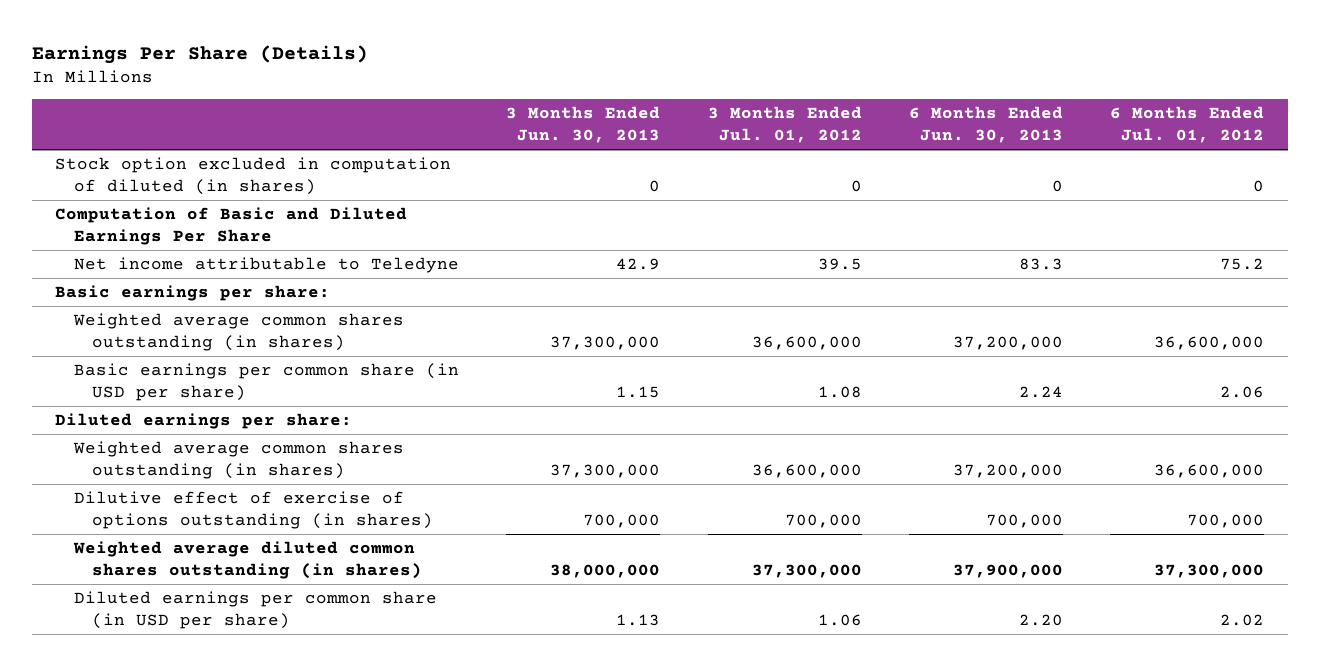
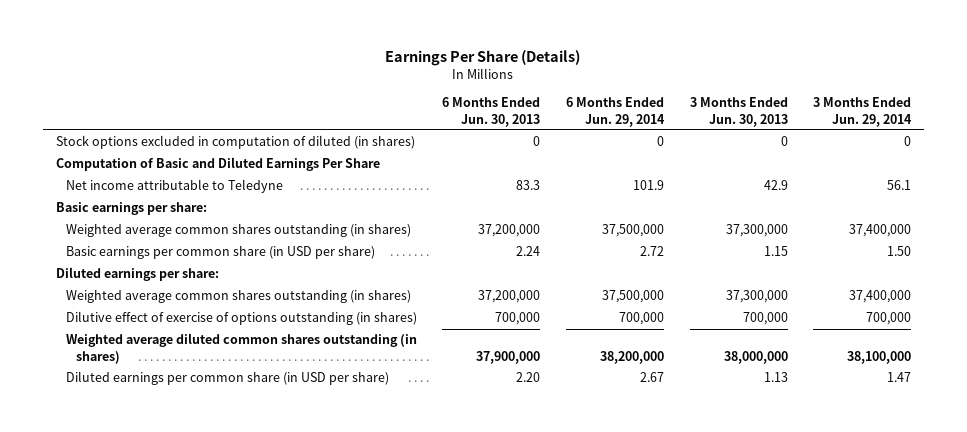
[707,106,862,144] 3 Months Ended Jul. 01, 2012 -> none
[1110,106,1265,144] 6 Months Ended Jul. 01, 2012 -> none
none -> [565,97,665,127] 6 Months Ended Jun. 29, 2014
none -> [813,97,913,127] 3 Months Ended Jun. 29, 2014
[55,157,452,196] Stock option excluded in computation of diluted (in shares) -> [55,135,415,150] Stock options excluded in computation of diluted (in shares)

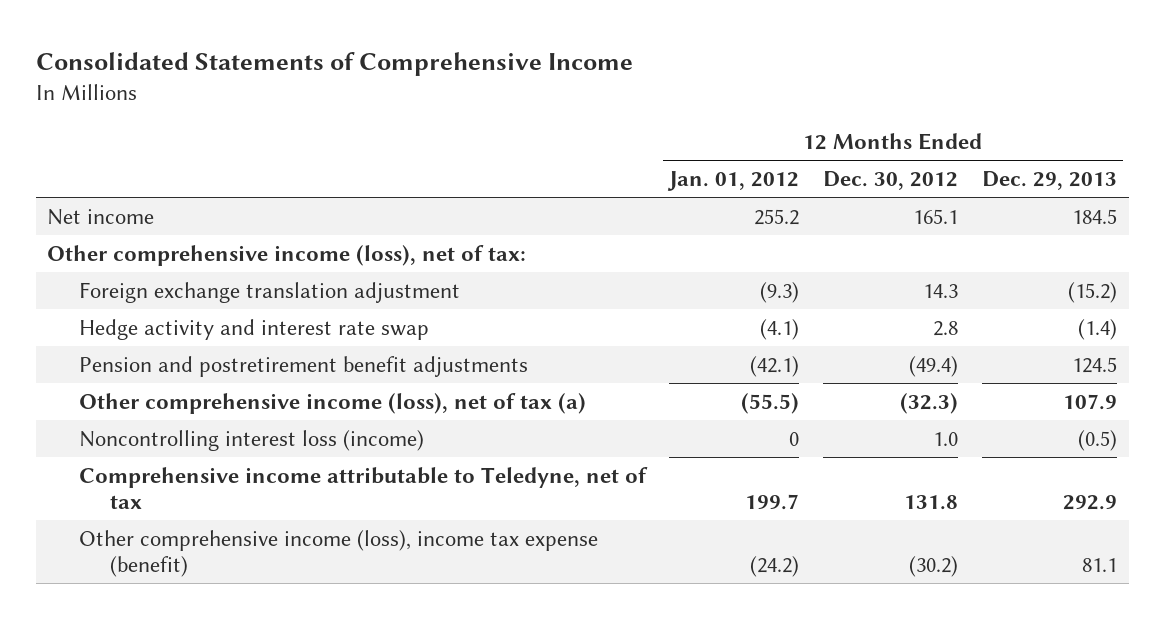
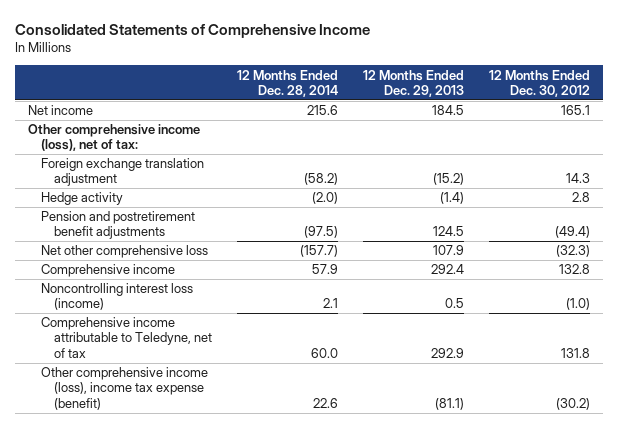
[667,170,800,191] Jan. 01, 2012 -> none
none -> [237,69,339,97] 12 Months Ended Dec. 28, 2014
[78,318,429,340] Hedge activity and interest rate swap -> [40,192,123,206] Hedge activity
[78,392,586,414] Other comprehensive income (loss), net of tax (a) -> [40,245,208,259] Net other comprehensive loss
none -> [40,264,175,278] Comprehensive income
[933,431,959,446] 1.0 -> [566,298,591,311] (1.0)
[1078,429,1118,451] (0.5) -> [445,298,465,309] 0.5
[1082,558,1118,573] 81.1 -> [435,397,465,410] (81.1)

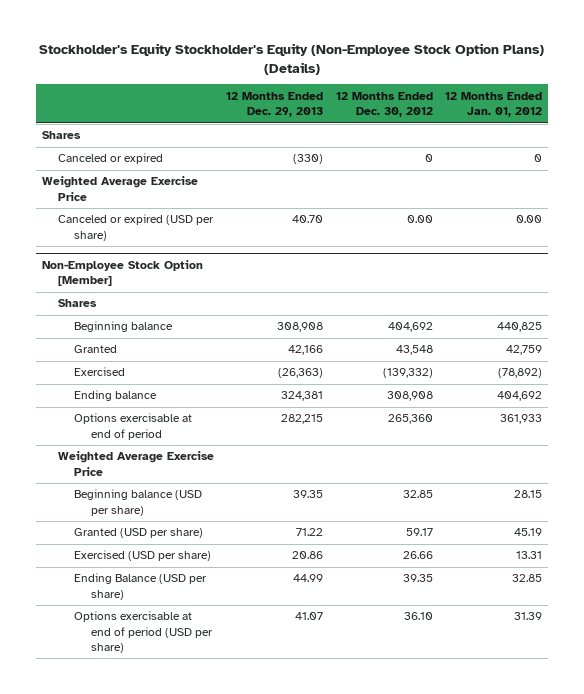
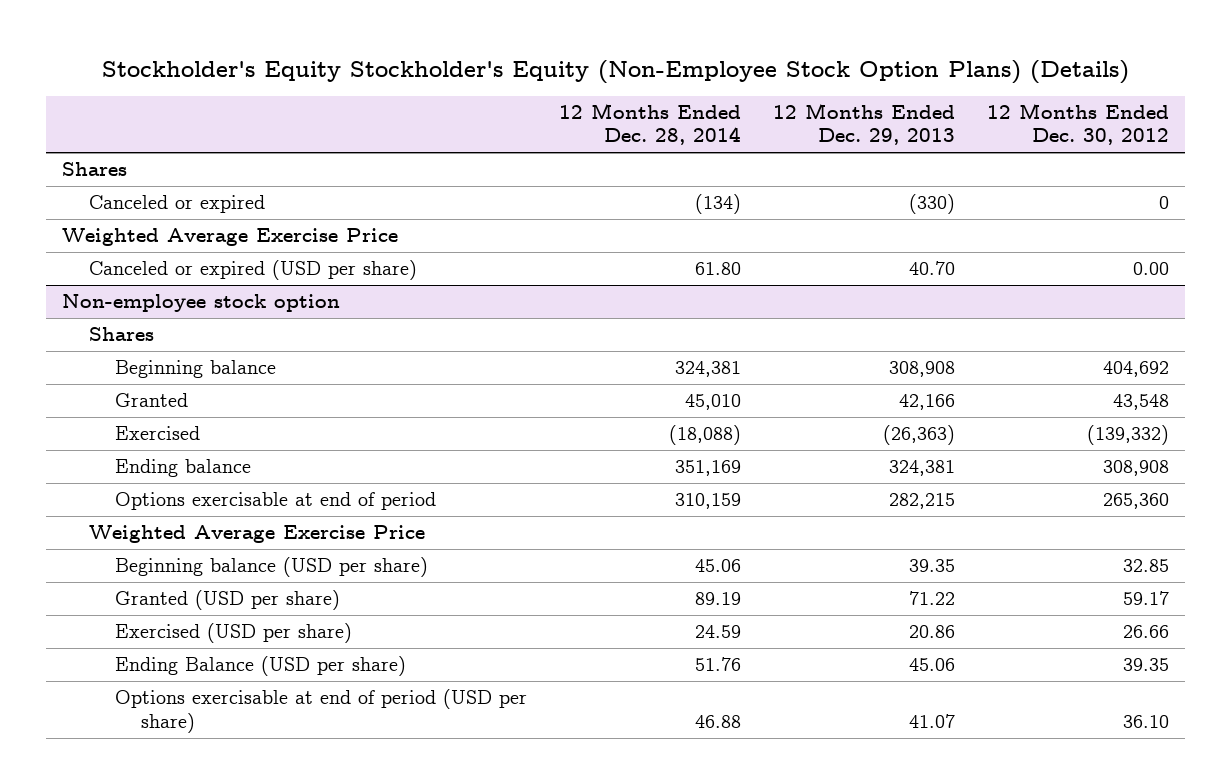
[444,91,542,118] 12 Months Ended Jan. 01, 2012 -> none
none -> [558,103,741,146] 12 Months Ended Dec. 28, 2014
[42,260,204,287] Non-Employee Stock Option [Member] -> [62,294,341,313] Non-employee stock option
[293,574,324,583] 44.99 -> [908,658,955,672] 45.06

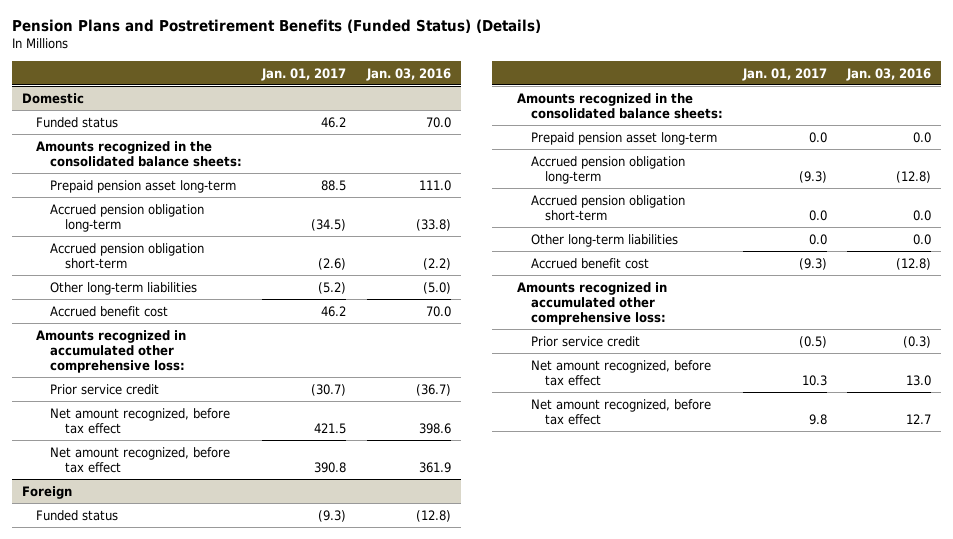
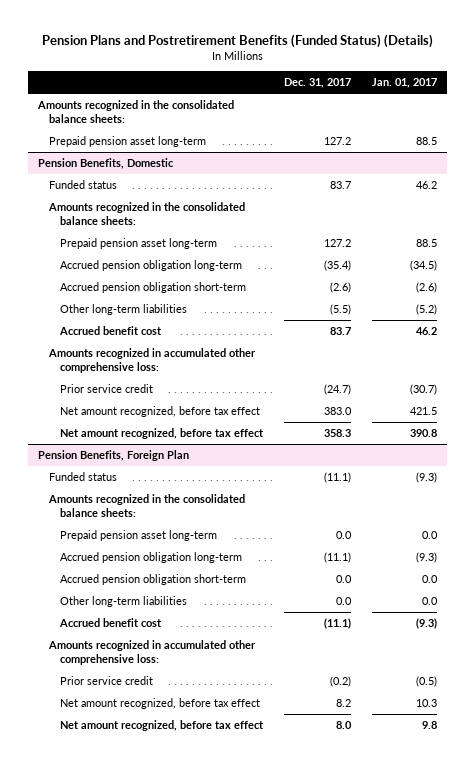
[365,67,451,81] Jan. 03, 2016 -> none
none -> [283,78,351,89] Dec. 31, 2017
[21,92,84,104] Domestic -> none
none -> [37,100,235,123] Amounts recognized in the consolidated balance sheets:
none -> [49,136,207,148] Prepaid pension asset long-term
none -> [38,158,175,170] Pension Benefits, Domestic
[21,485,72,499] Foreign -> none
none -> [38,450,190,462] Pension Benefits, Foreign Plan

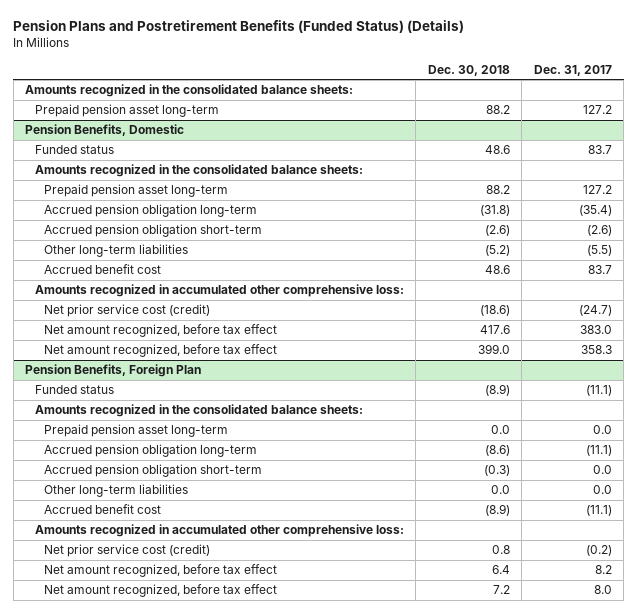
[371,78,437,89] Jan. 01, 2017 -> none
none -> [427,64,510,76] Dec. 30, 2018
[59,384,153,394] Prior service credit -> [44,304,211,318] Net prior service cost (credit)
[59,676,153,686] Prior service credit -> [44,544,211,558] Net prior service cost (credit)

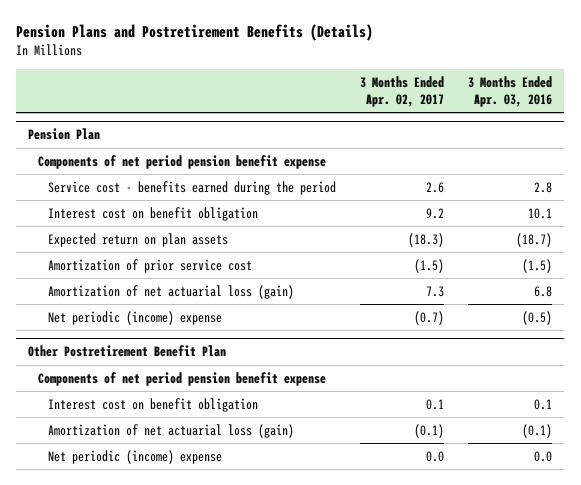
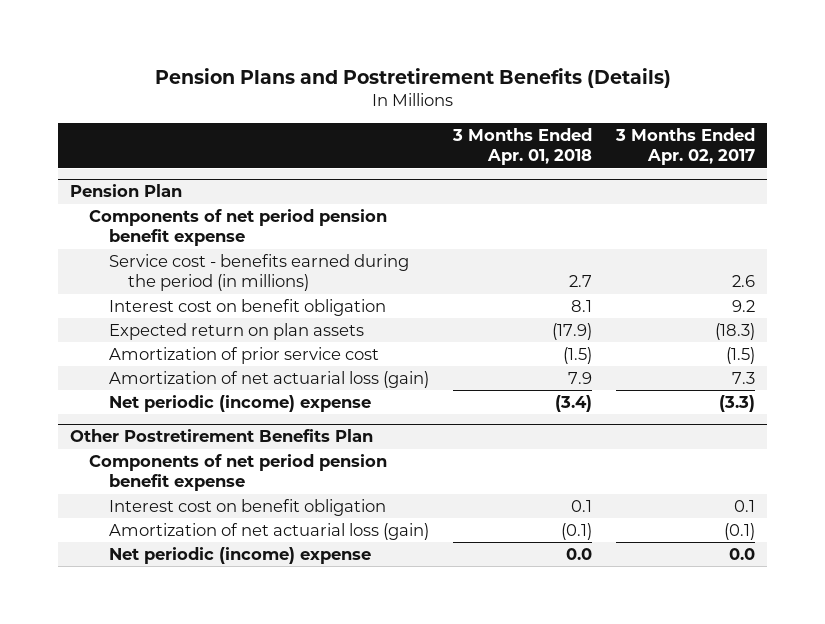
[468,75,553,107] 3 Months Ended Apr. 03, 2016 -> none
none -> [451,127,592,166] 3 Months Ended Apr. 01, 2018
[47,180,336,195] Service cost - benefits earned during the period -> [108,254,409,292] Service cost - benefits earned during the period (in millions)
[413,310,444,325] (0.7) -> [719,395,756,413] (3.3)
[28,345,227,358] Other Postretirement Benefit Plan -> [70,429,374,443] Other Postretirement Benefits Plan

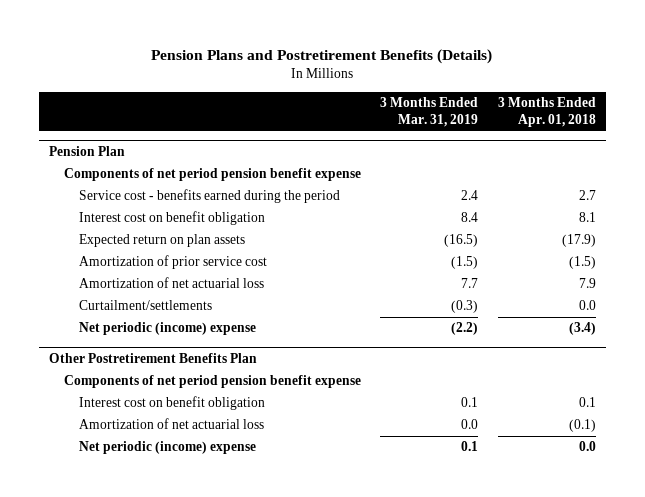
[615,127,756,166] 3 Months Ended Apr. 02, 2017 -> none
none -> [380,96,479,128] 3 Months Ended Mar. 31, 2019
[108,254,409,292] Service cost - benefits earned during the period (in millions) -> [78,189,340,204] Service cost - benefits earned during the period
[108,371,429,389] Amortization of net actuarial loss (gain) -> [78,277,264,289] Amortization of net actuarial loss
none -> [78,300,212,311] Curtailment/settlements
[108,523,429,541] Amortization of net actuarial loss (gain) -> [78,418,264,430] Amortization of net actuarial loss

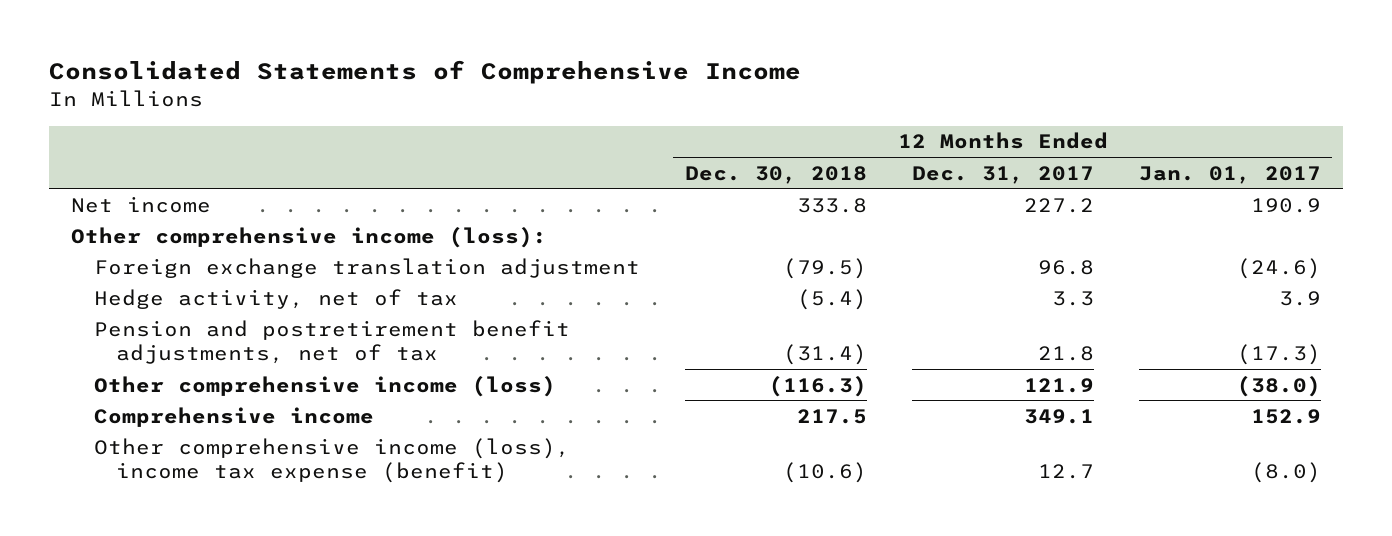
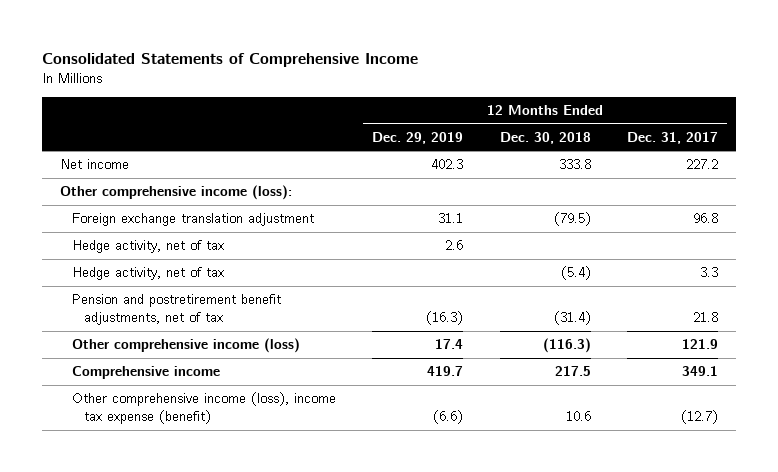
[1138,165,1321,184] Jan. 01, 2017 -> none
none -> [372,131,464,144] Dec. 29, 2019
none -> [71,240,224,254] Hedge activity, net of tax
[782,462,867,484] (10.6) -> [565,411,591,422] 10.6
[1037,464,1094,480] 12.7 -> [681,410,719,425] (12.7)

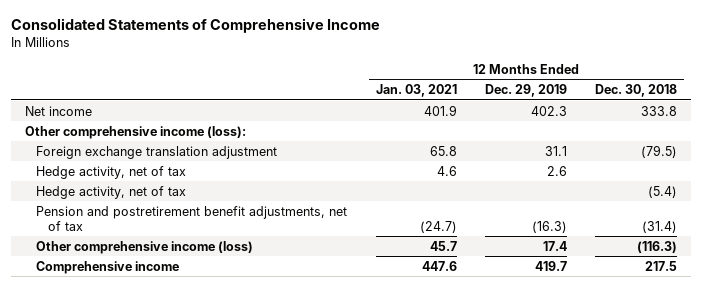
[627,131,719,144] Dec. 31, 2017 -> none
none -> [375,84,457,98] Jan. 03, 2021
[71,392,336,425] Other comprehensive income (loss), income tax expense (benefit) -> none

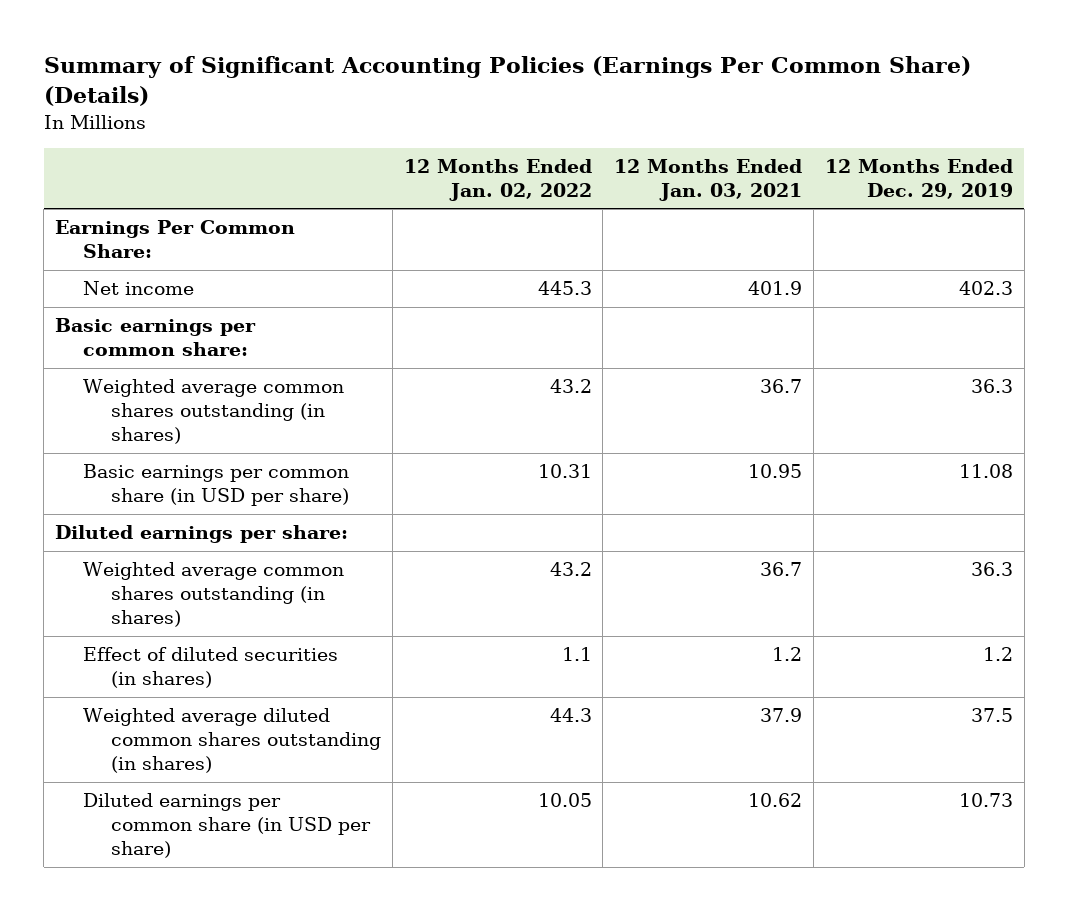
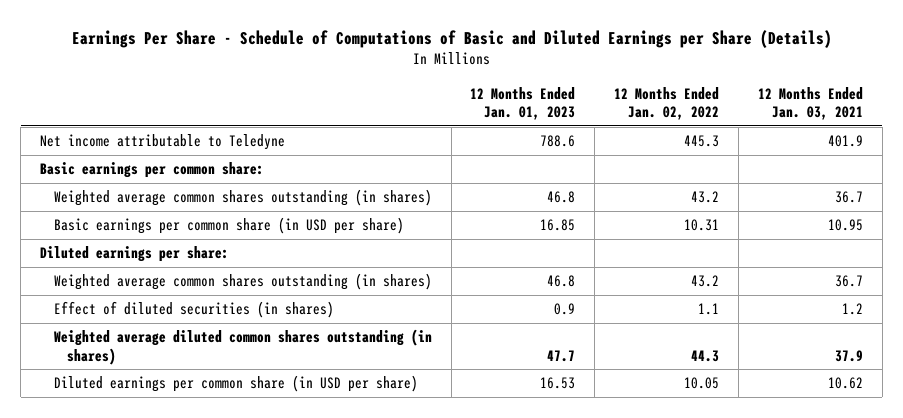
[43,56,971,106] Summary of Significant Accounting Policies (Earnings Per Common Share) (Details) -> [71,30,832,49] Earnings Per Share - Schedule of Computations of Basic and Diluted Earnings per Share (Details)
[824,158,1013,199] 12 Months Ended Dec. 29, 2019 -> none
none -> [470,86,576,121] 12 Months Ended Jan. 01, 2023
[54,220,295,259] Earnings Per Common Share: -> none
[83,281,195,296] Net income -> [40,134,286,151] Net income attributable to Teledyne

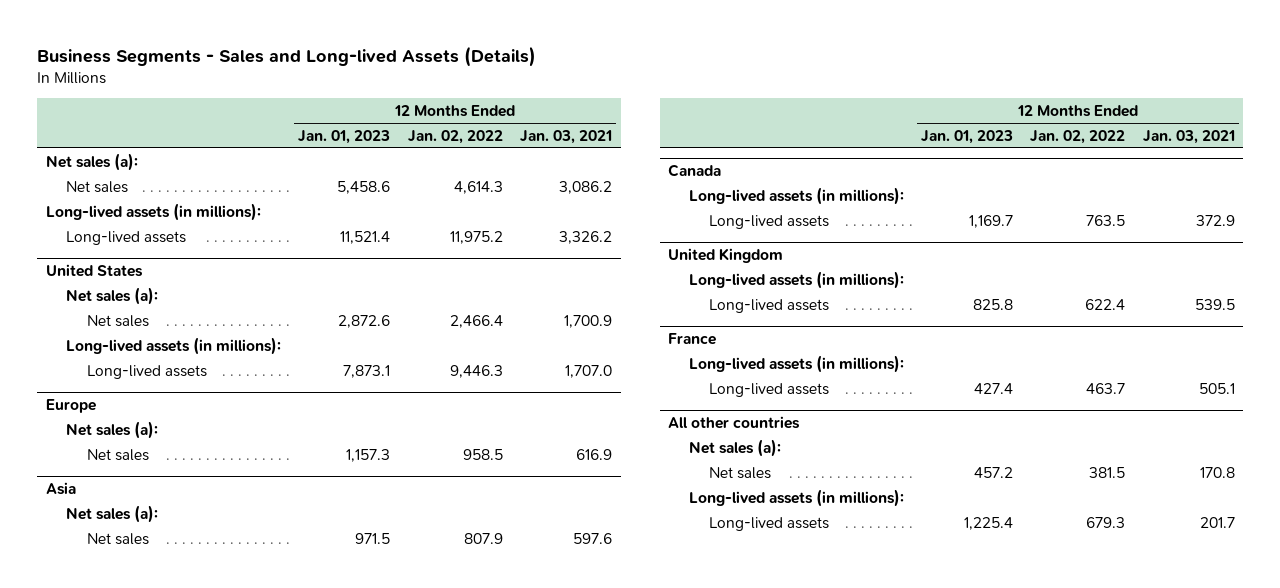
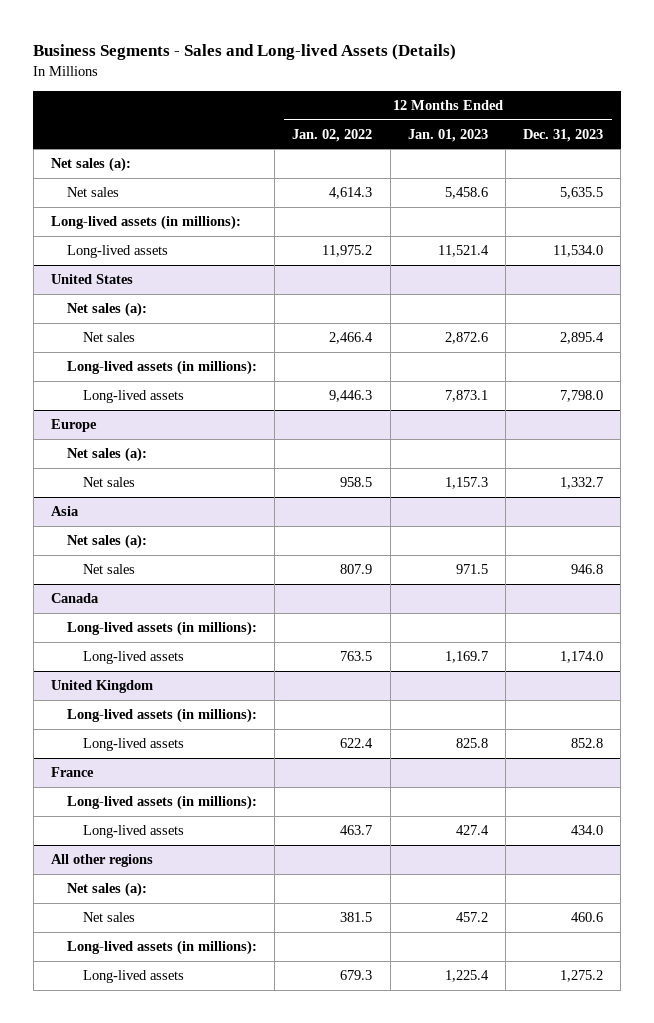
[519,129,612,144] Jan. 03, 2021 -> none
none -> [523,128,604,142] Dec. 31, 2023
[668,416,801,430] All other countries -> [50,854,153,868] All other regions

